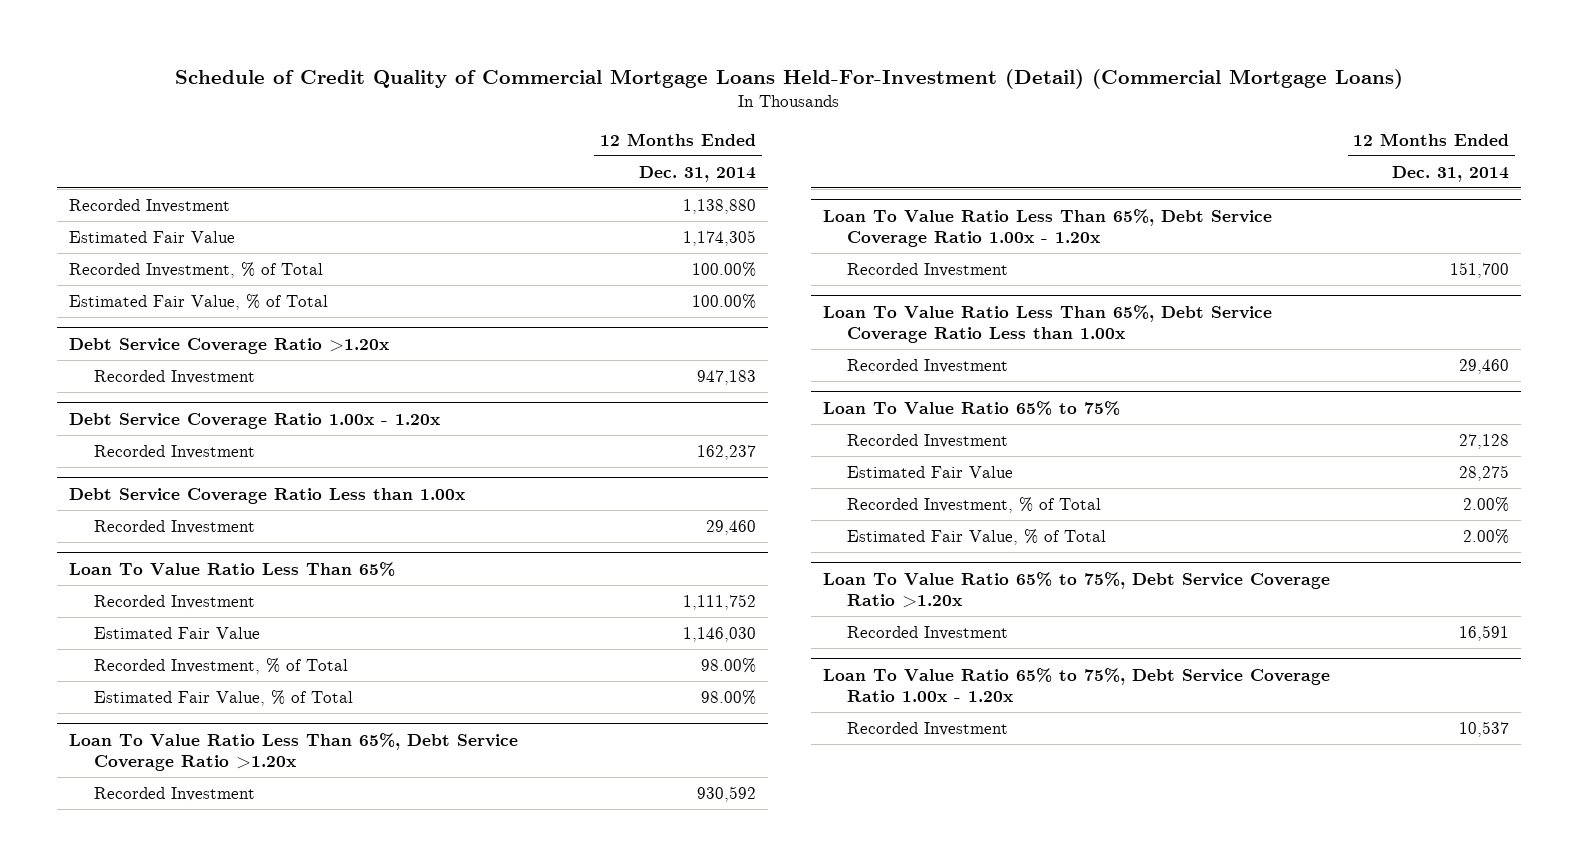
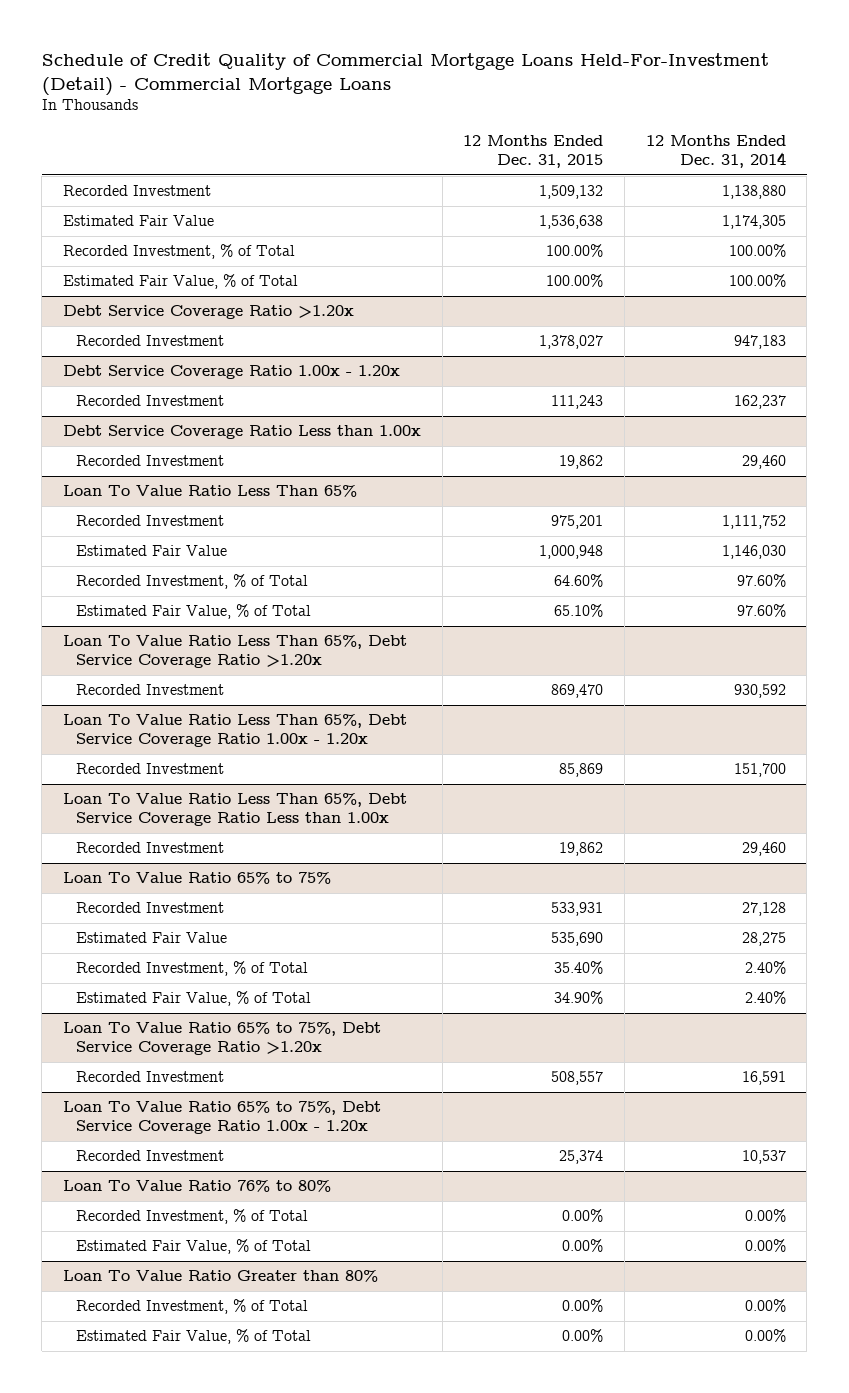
[175,68,1404,89] Schedule of Credit Quality of Commercial Mortgage Loans Held-For-Investment (Detail) (Commercial Mortgage Loans) -> [41,52,769,96] Schedule of Credit Quality of Commercial Mortgage Loans Held-For-Investment (Detail) - Commercial Mortgage Loans
none -> [463,134,604,169] 12 Months Ended Dec. 31, 2015
[701,657,757,673] 98.00% -> [736,574,786,588] 97.60%
[701,689,757,705] 98.00% -> [736,604,786,618] 97.60%
[1463,496,1510,512] 2.00% -> [744,961,786,975] 2.40%
[1463,528,1510,544] 2.00% -> [744,991,786,1005] 2.40%
none -> [63,1180,332,1193] Loan To Value Ratio 76% to 80%
none -> [76,1209,309,1225] Recorded Investment, % of Total
none -> [76,1239,312,1255] Estimated Fair Value, % of Total
none -> [63,1270,379,1283] Loan To Value Ratio Greater than 80%
none -> [76,1299,309,1315] Recorded Investment, % of Total
none -> [76,1329,312,1345] Estimated Fair Value, % of Total

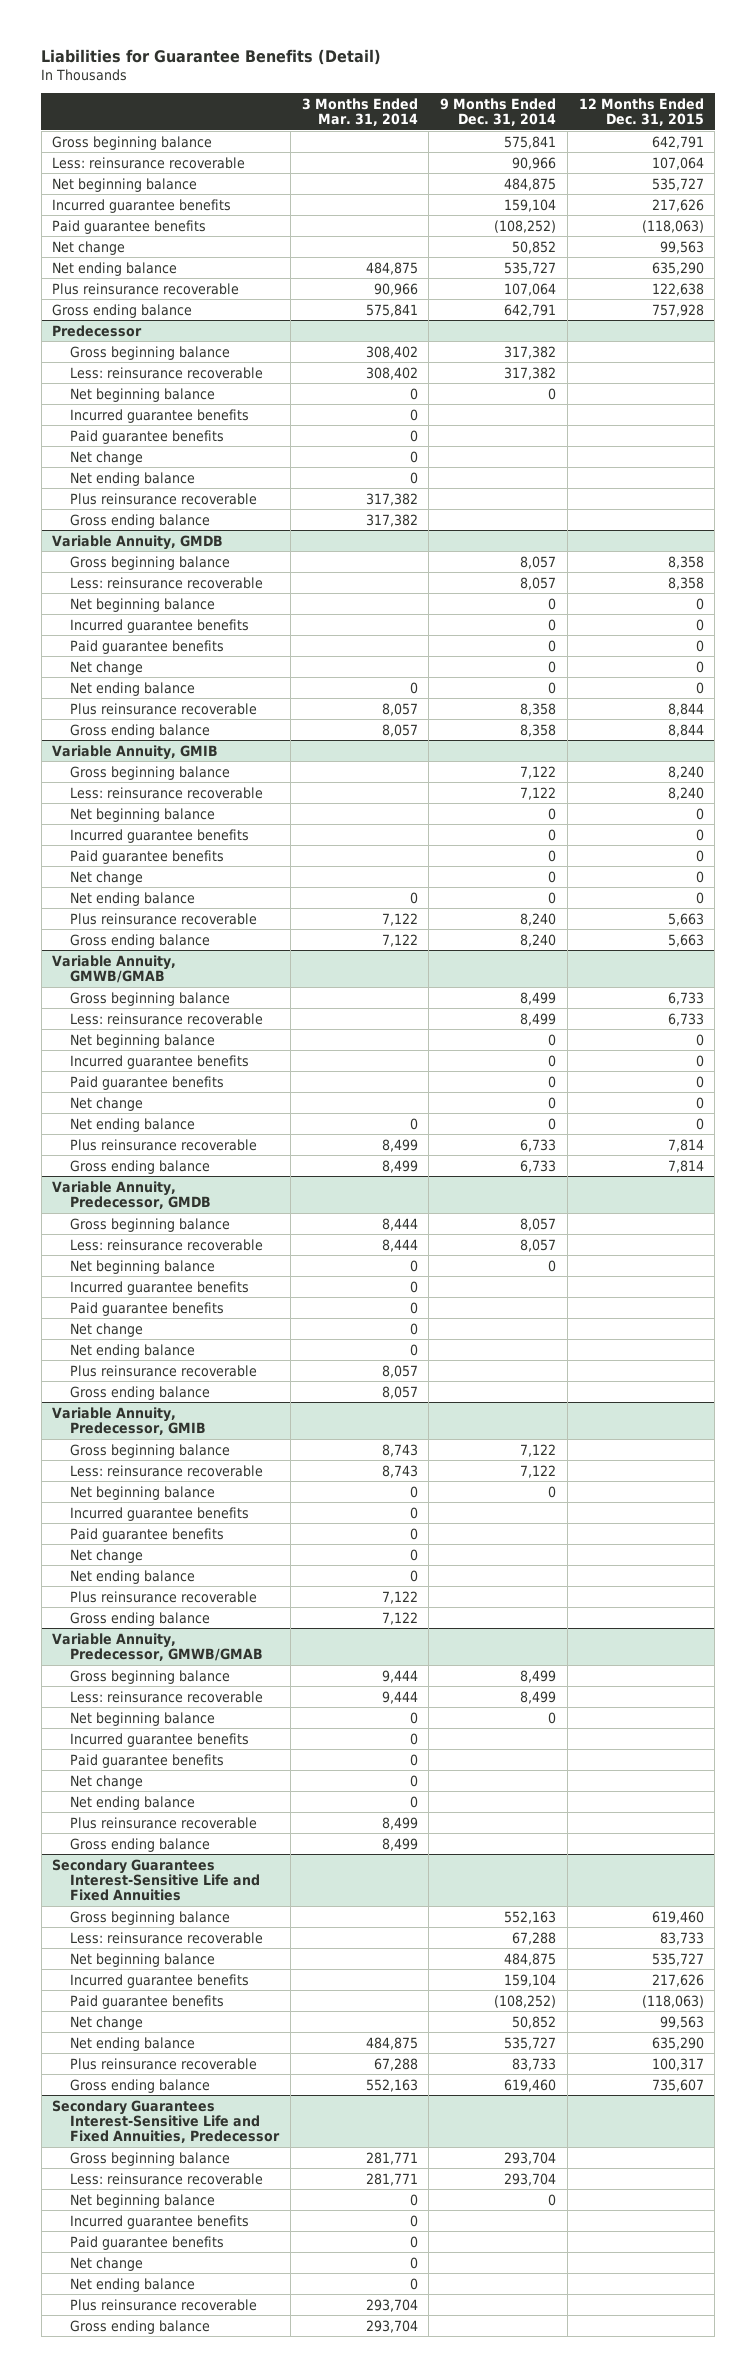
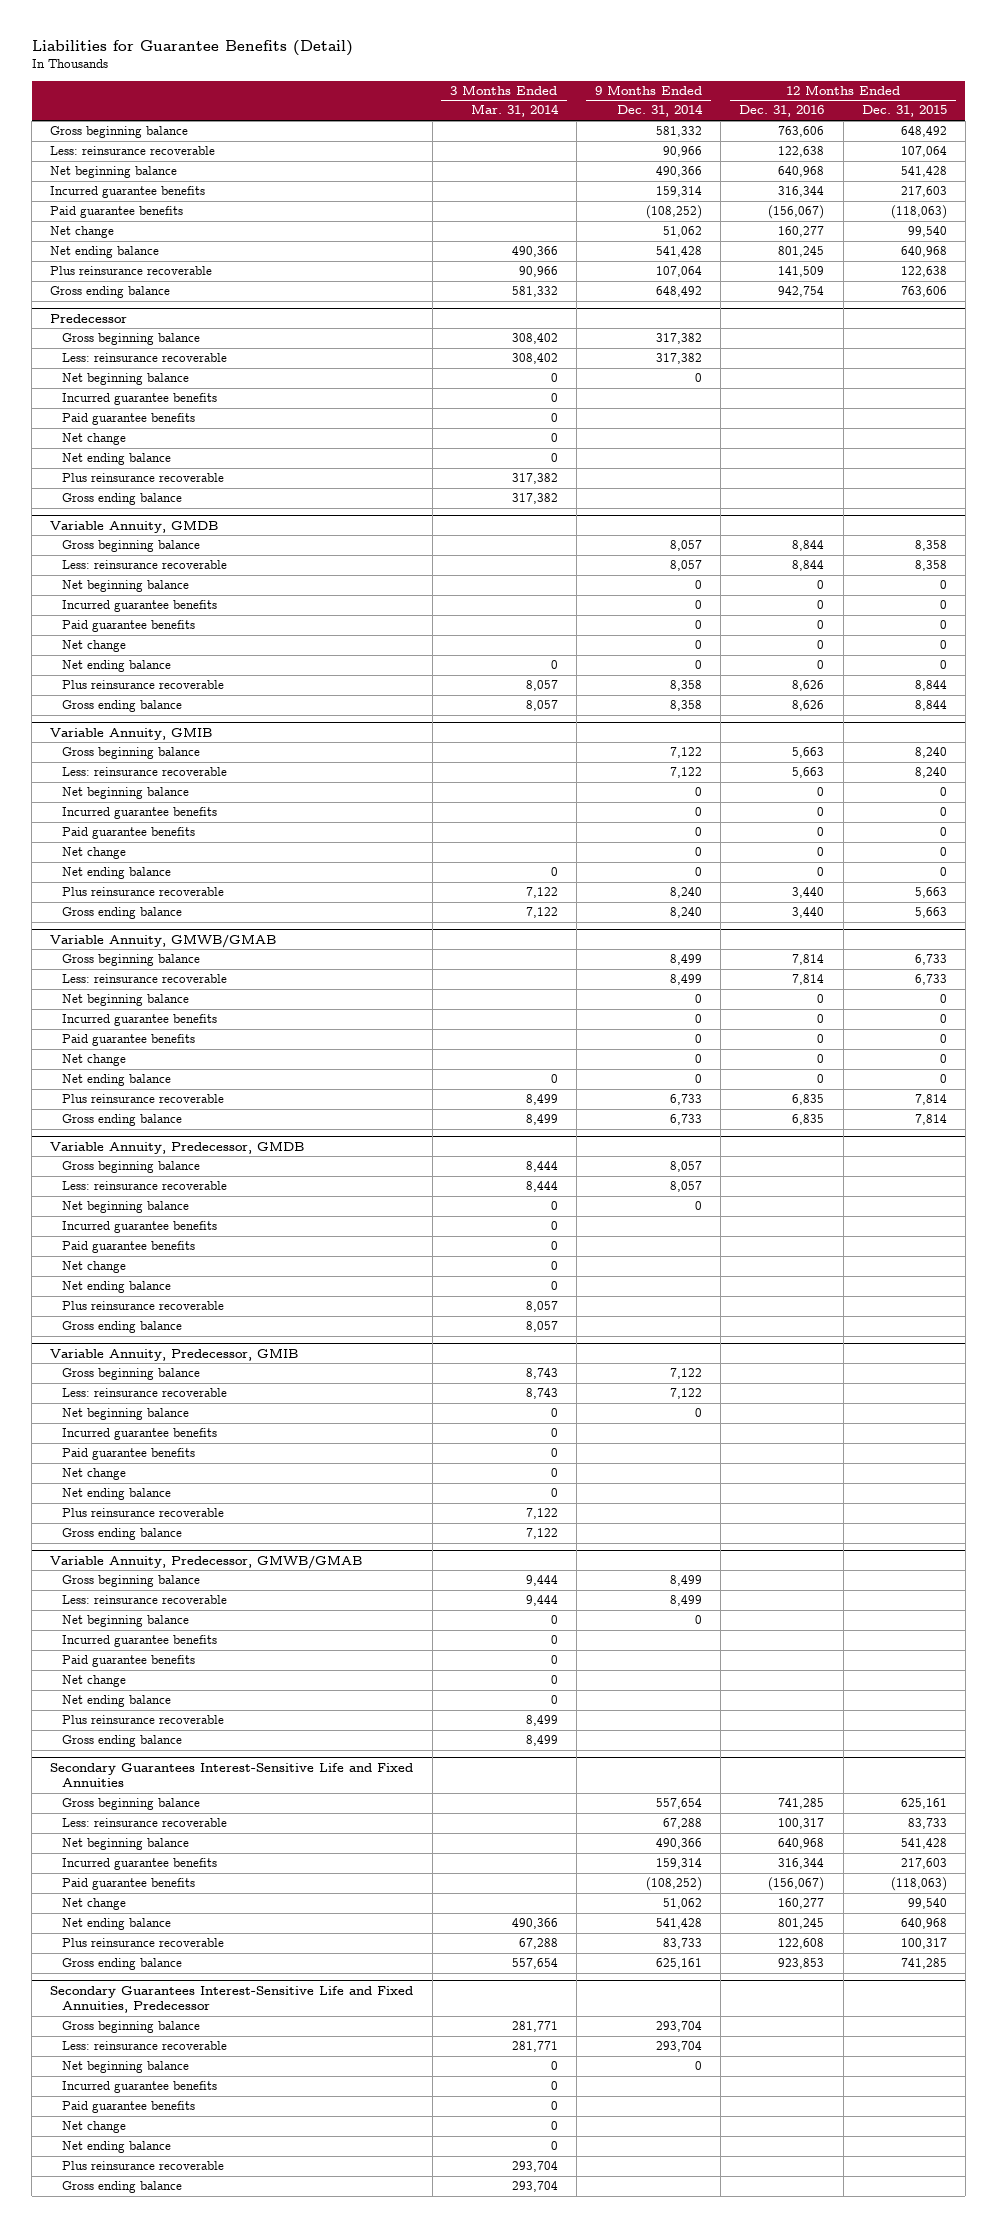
none -> [739,105,825,118] Dec. 31, 2016
[504,135,557,149] 575,841 -> [656,126,703,138] 581,332
[651,135,704,149] 642,791 -> [900,126,947,138] 648,492
[504,177,557,191] 484,875 -> [656,166,703,178] 490,366
[651,177,704,191] 535,727 -> [900,166,947,178] 541,428
[504,198,557,212] 159,104 -> [656,186,703,198] 159,314
[651,198,704,212] 217,626 -> [900,186,947,198] 217,603
[512,240,557,254] 50,852 -> [663,226,703,238] 51,062
[659,240,704,254] 99,563 -> [907,226,947,238] 99,540
[365,261,418,275] 484,875 -> [511,246,558,258] 490,366
[504,261,557,275] 535,727 -> [656,246,703,258] 541,428
[651,261,704,275] 635,290 -> [900,246,947,258] 640,968
[365,303,418,317] 575,841 -> [511,286,558,298] 581,332
[504,303,557,317] 642,791 -> [656,286,703,298] 648,492
[651,303,704,317] 757,928 -> [900,286,947,298] 763,606
[504,1910,557,1924] 552,163 -> [656,1798,703,1810] 557,654
[651,1910,704,1924] 619,460 -> [900,1798,947,1810] 625,161
[504,1952,557,1966] 484,875 -> [656,1838,703,1850] 490,366
[651,1952,704,1966] 535,727 -> [900,1838,947,1850] 541,428
[504,1973,557,1987] 159,104 -> [656,1858,703,1870] 159,314
[651,1973,704,1987] 217,626 -> [900,1858,947,1870] 217,603
[512,2015,557,2029] 50,852 -> [663,1898,703,1910] 51,062
[659,2015,704,2029] 99,563 -> [907,1898,947,1910] 99,540
[365,2036,418,2050] 484,875 -> [511,1918,558,1930] 490,366
[504,2036,557,2050] 535,727 -> [656,1918,703,1930] 541,428
[651,2036,704,2050] 635,290 -> [900,1918,947,1930] 640,968
[365,2078,418,2092] 552,163 -> [511,1958,558,1970] 557,654
[504,2078,557,2092] 619,460 -> [656,1958,703,1970] 625,161
[651,2078,704,2092] 735,607 -> [900,1958,947,1970] 741,285

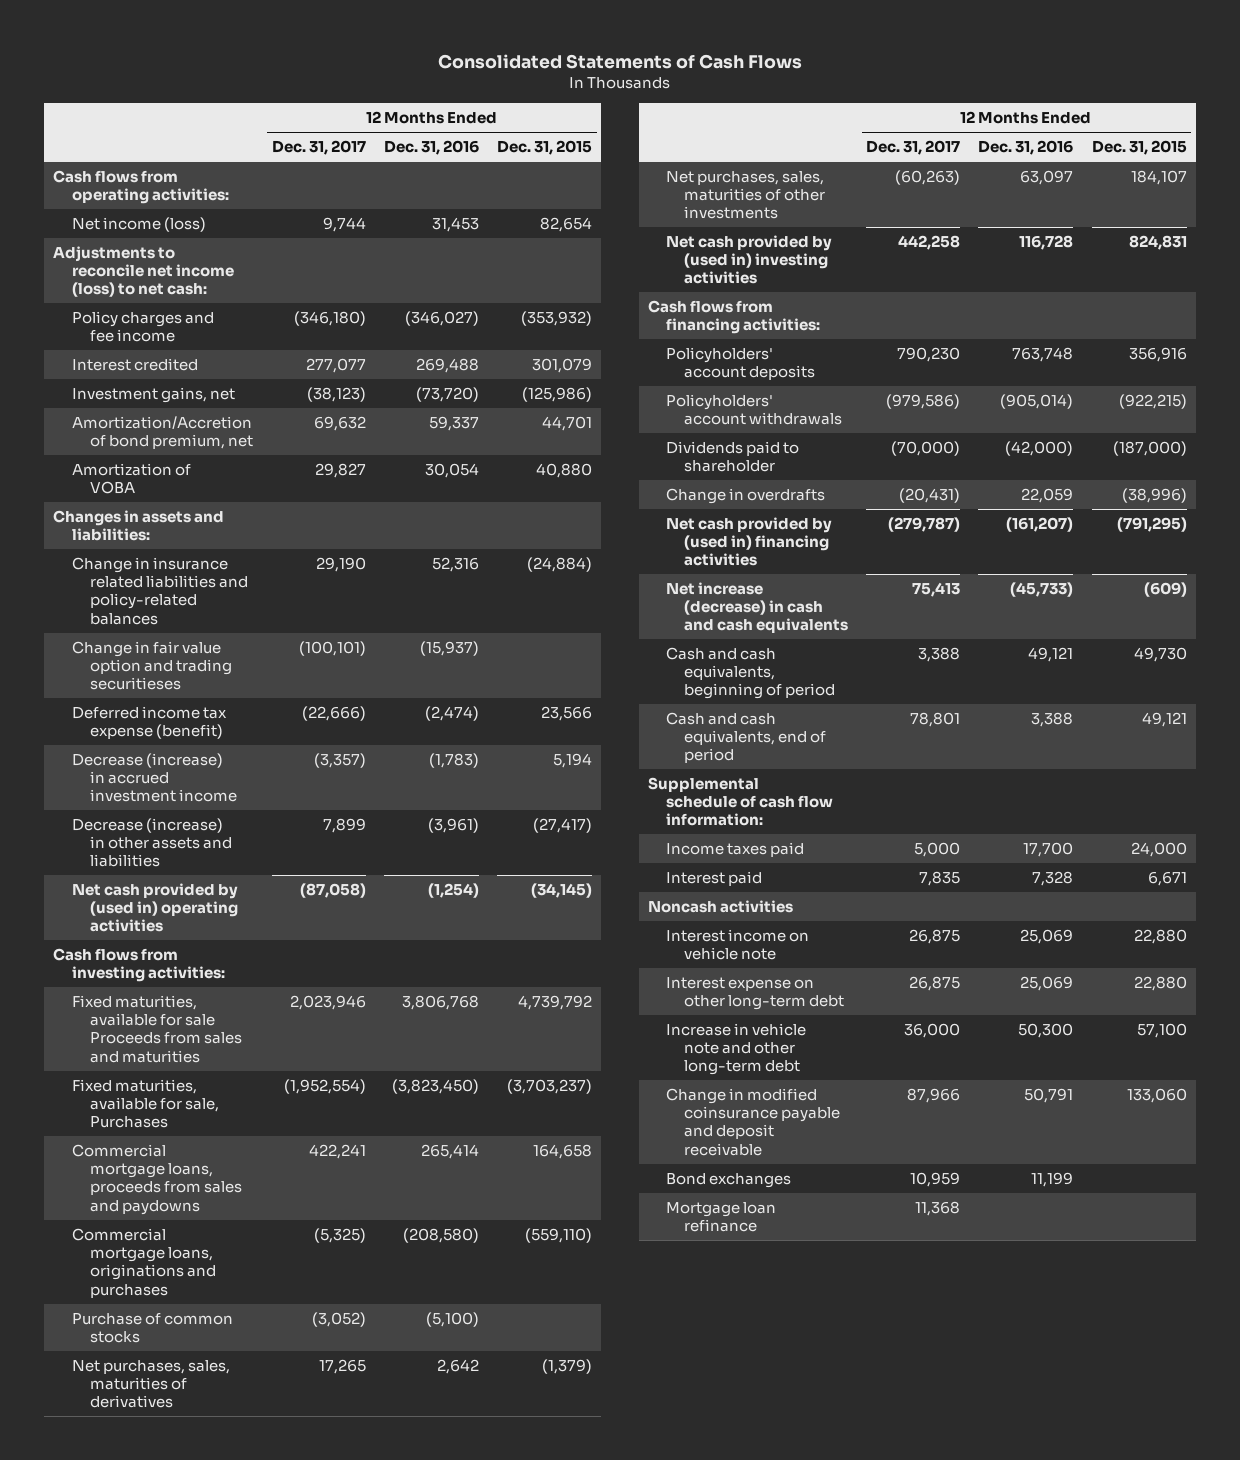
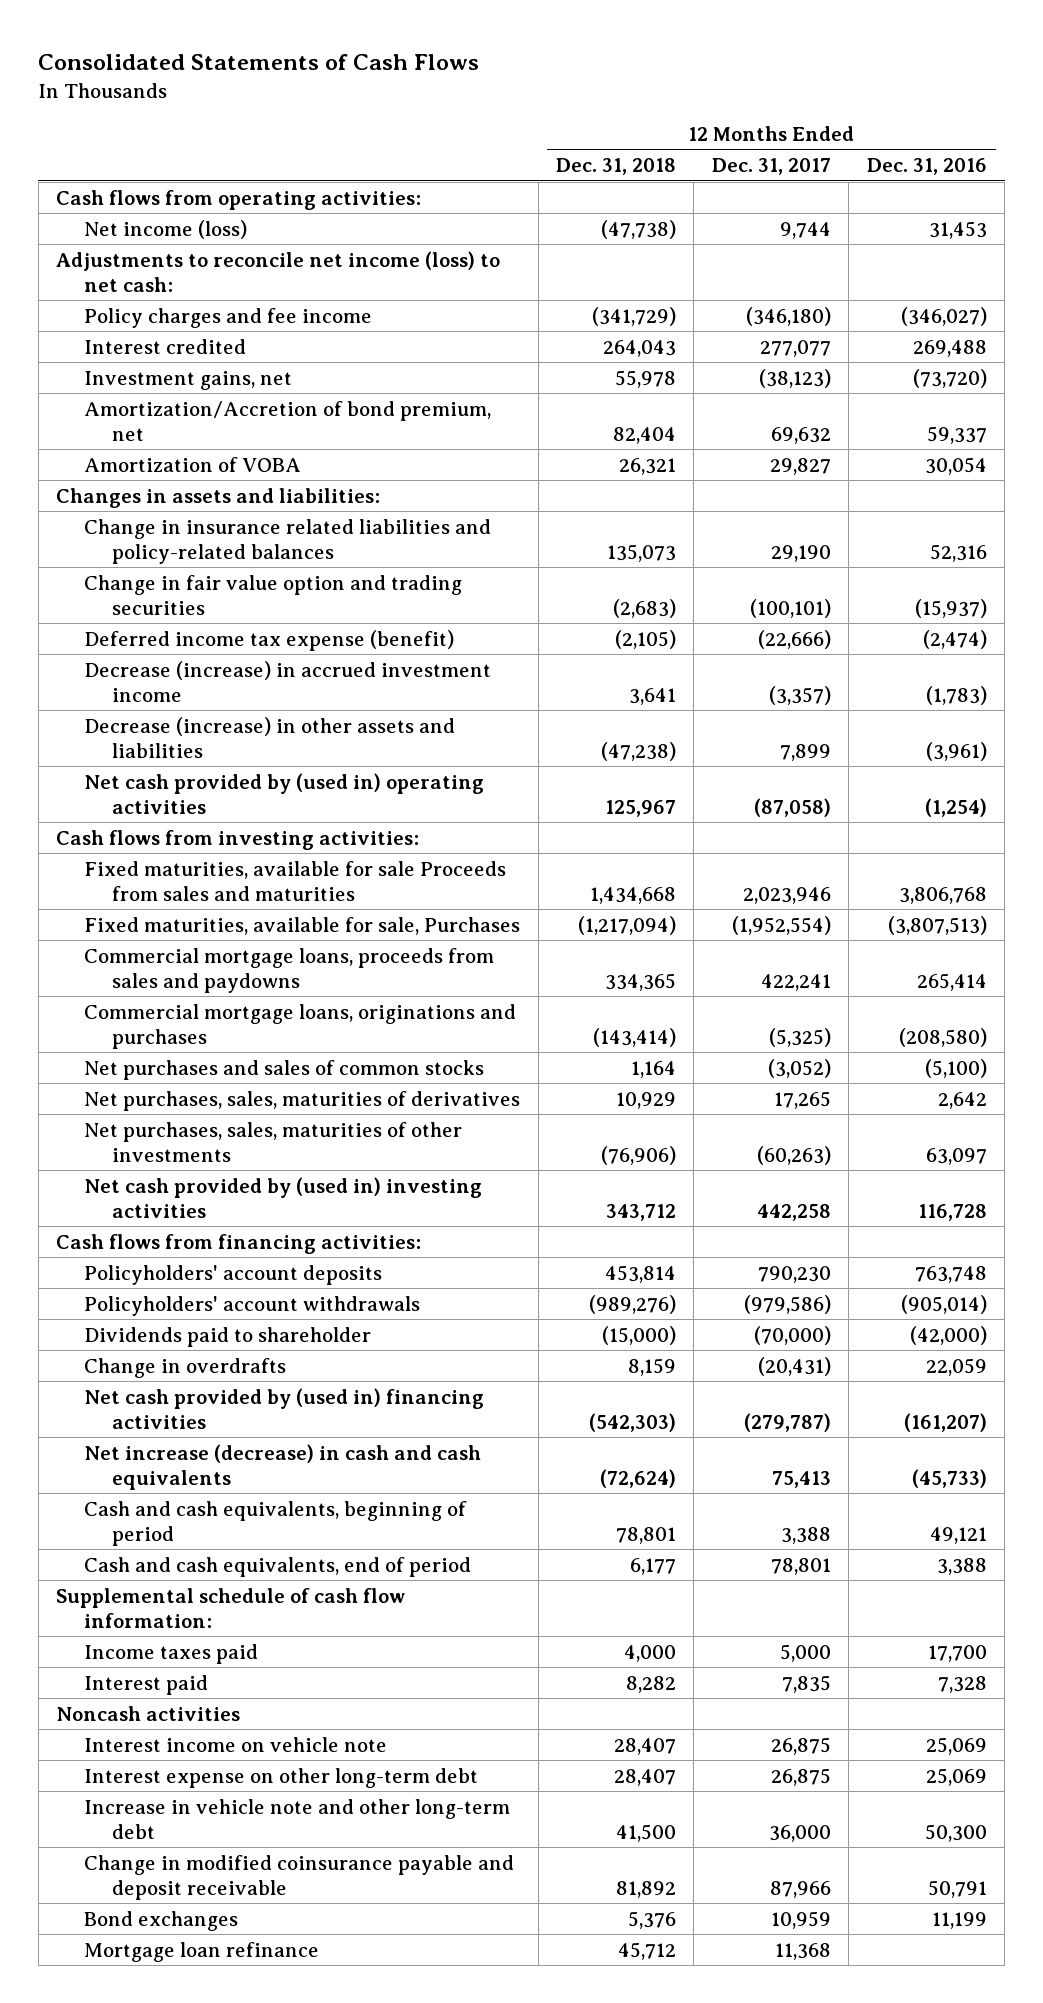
[497,140,593,156] Dec. 31, 2015 -> none
none -> [556,158,677,176] Dec. 31, 2018
[71,641,232,691] Change in fair value option and trading securitieses -> [84,574,463,615] Change in fair value option and trading securities
[391,1079,479,1095] (3,823,450) -> [887,915,987,935] (3,807,513)
[71,1313,233,1344] Purchase of common stocks -> [84,1059,485,1080] Net purchases and sales of common stocks

